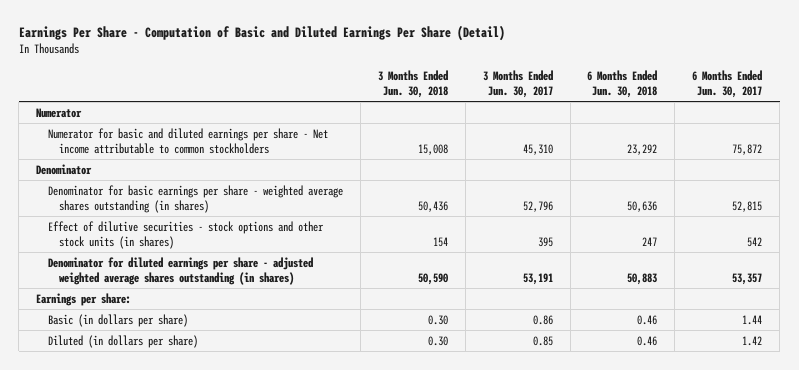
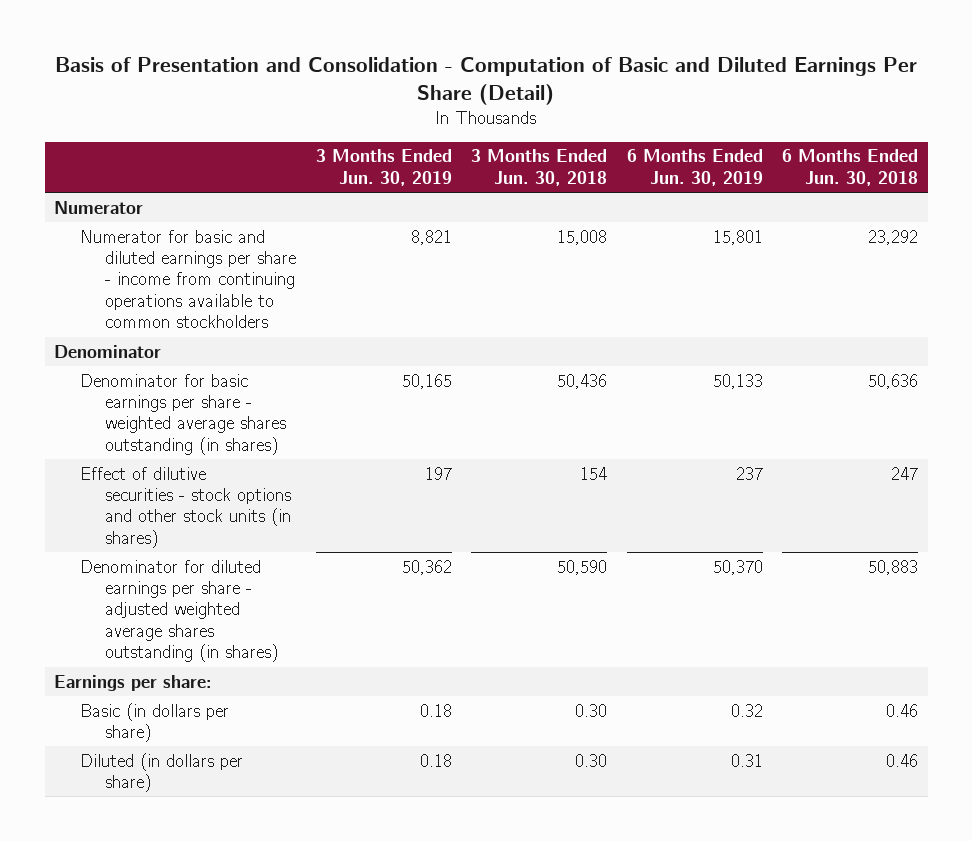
[18,25,505,42] Earnings Per Share - Computation of Basic and Diluted Earnings Per Share (Detail) -> [55,57,918,105] Basis of Presentation and Consolidation - Computation of Basic and Diluted Earnings Per Share (Detail)
[482,69,553,98] 3 Months Ended Jun. 30, 2017 -> none
[692,69,763,98] 6 Months Ended Jun. 30, 2017 -> none
none -> [315,149,452,186] 3 Months Ended Jun. 30, 2019
none -> [626,149,763,186] 6 Months Ended Jun. 30, 2019
[47,127,328,154] Numerator for basic and diluted earnings per share - Net income attributable to common stockholders -> [79,229,297,329] Numerator for basic and diluted earnings per share - income from continuing operations available to common stockholders

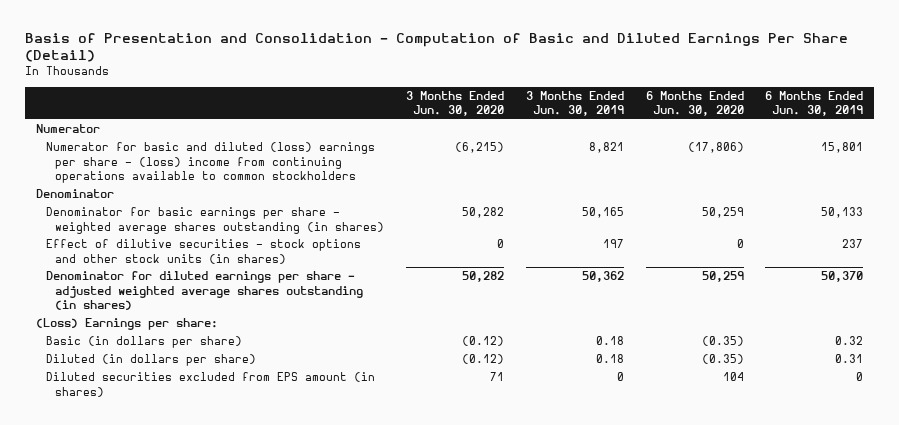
[471,149,608,186] 3 Months Ended Jun. 30, 2018 -> none
[782,149,919,186] 6 Months Ended Jun. 30, 2018 -> none
none -> [406,90,505,117] 3 Months Ended Jun. 30, 2020
none -> [645,90,744,117] 6 Months Ended Jun. 30, 2020
[79,229,297,329] Numerator for basic and diluted earnings per share - income from continuing operations available to common stockholders -> [45,142,375,184] Numerator for basic and diluted (loss) earnings per share - (loss) income from continuing operations available to common stockholders
[54,674,213,691] Earnings per share: -> [36,318,219,331] (Loss) Earnings per share:
none -> [45,372,375,397] Diluted securities excluded from EPS amount (in shares)

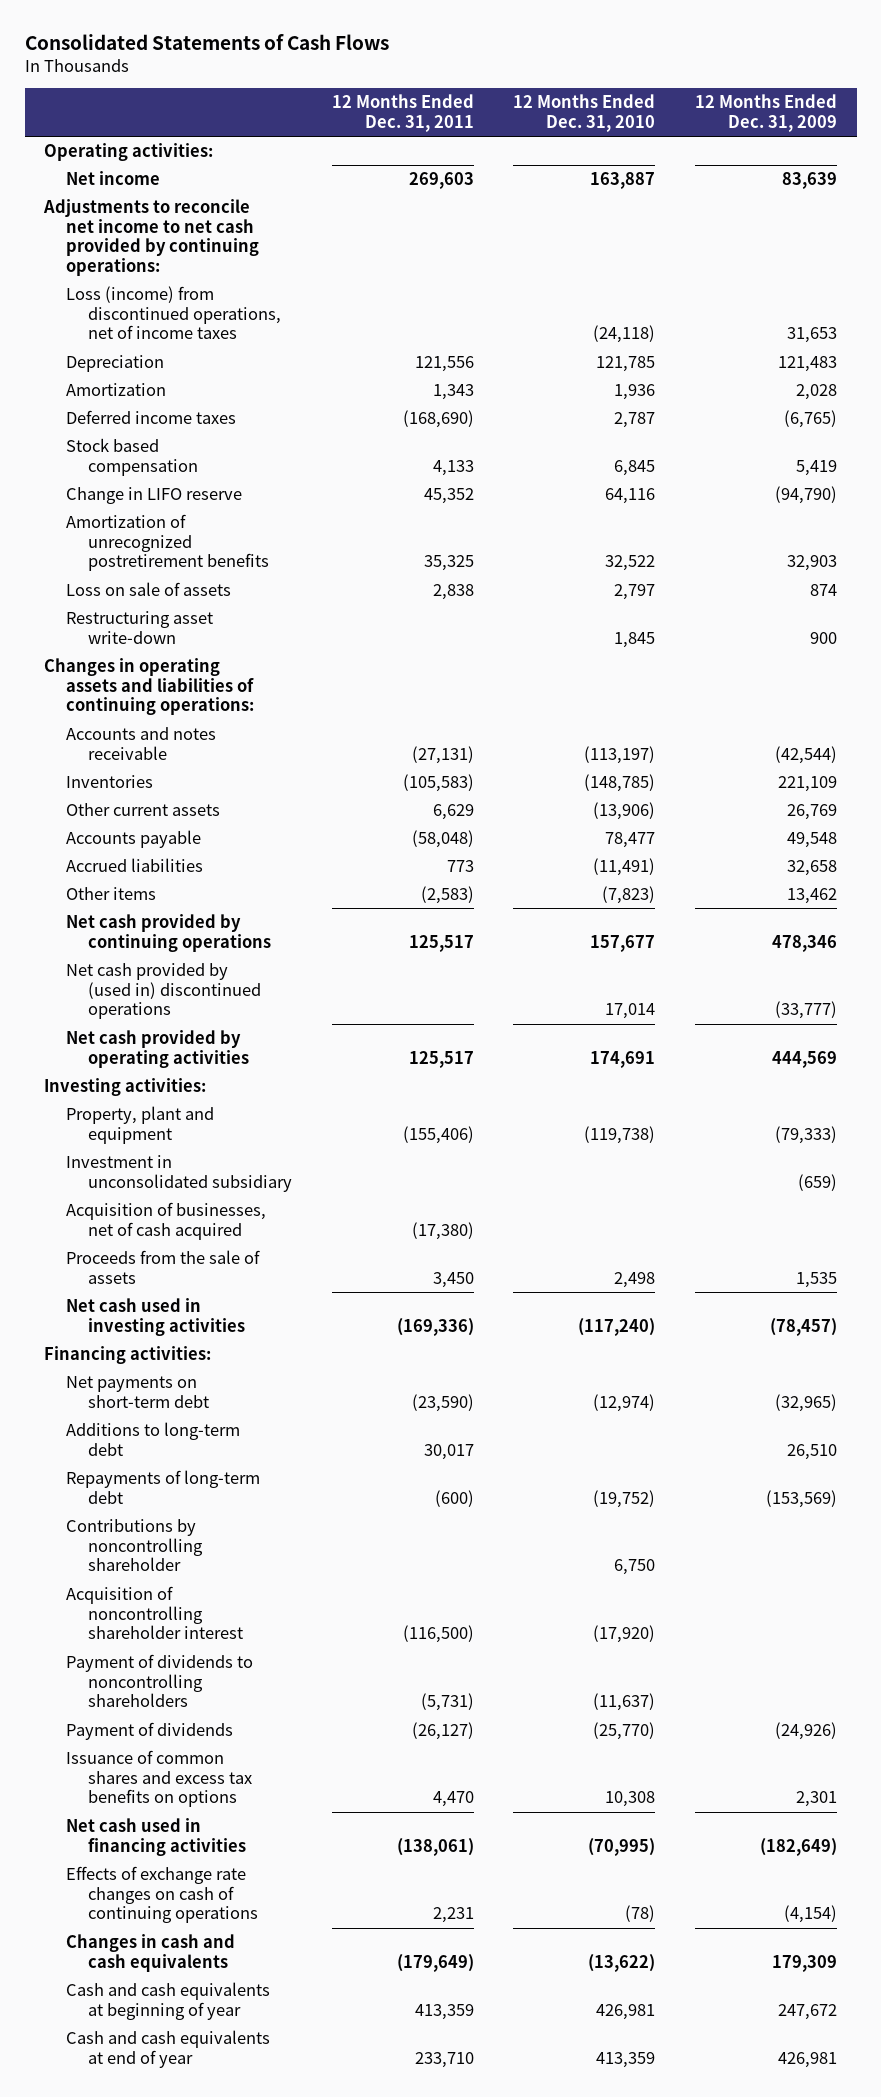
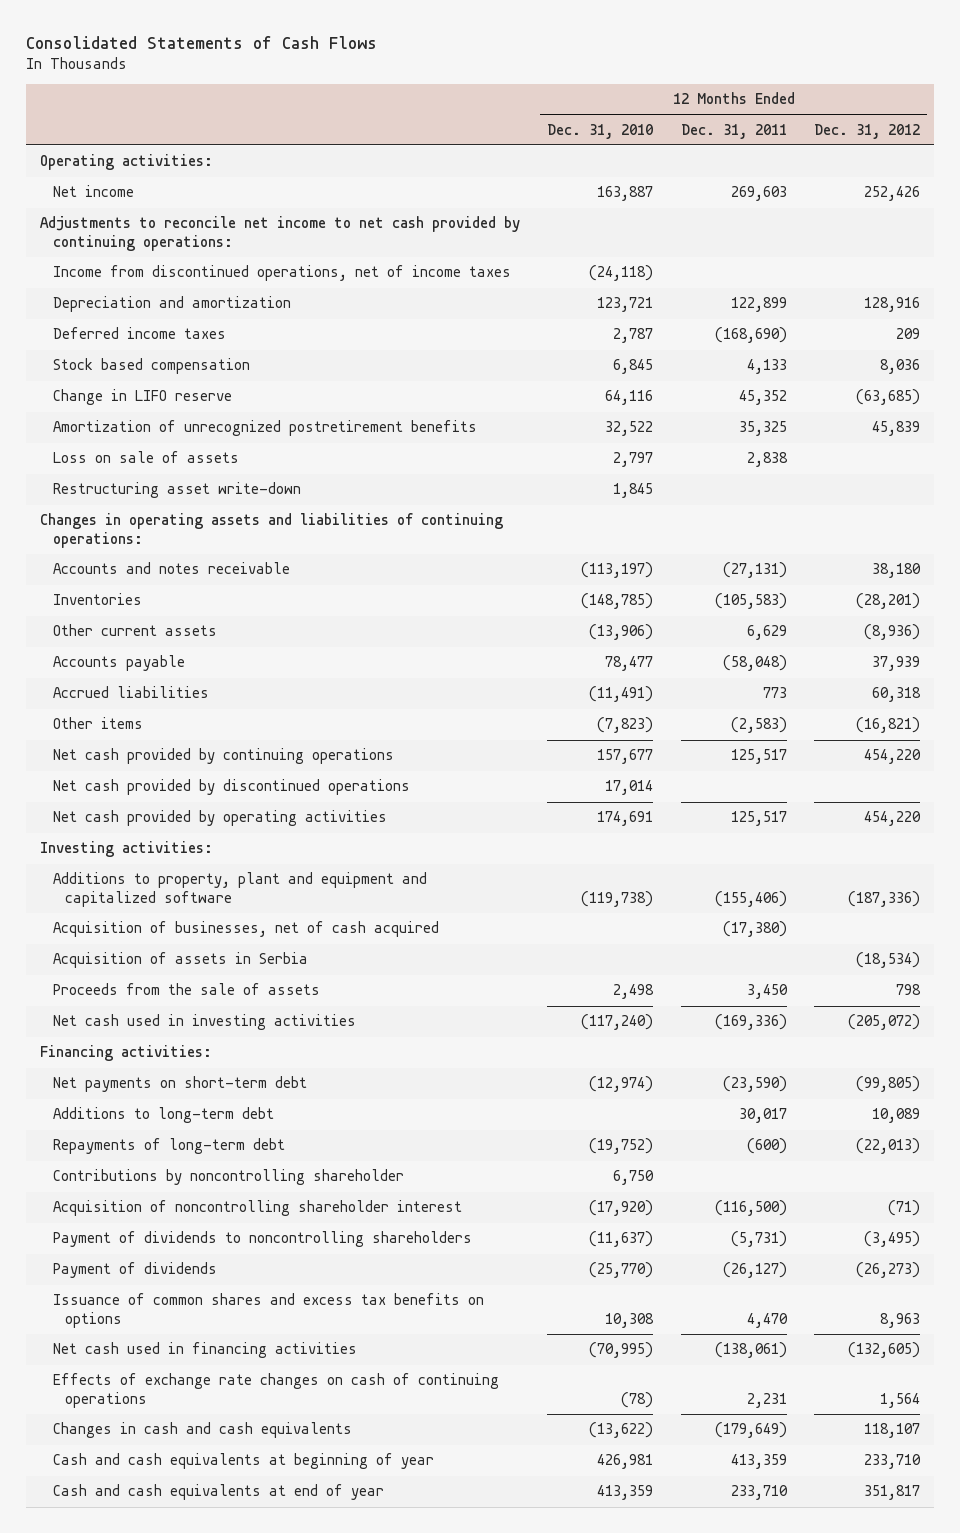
[694,94,837,133] 12 Months Ended Dec. 31, 2009 -> none
none -> [814,123,921,139] Dec. 31, 2012
[66,355,165,373] Depreciation -> none
[66,383,167,397] Amortization -> none
[66,286,282,340] Loss (income) from discontinued operations, net of income taxes -> [52,265,511,282] Income from discontinued operations, net of income taxes
none -> [52,296,291,313] Depreciation and amortization
[66,963,262,1020] Net cash provided by (used in) discontinued operations -> [52,779,410,796] Net cash provided by discontinued operations
[66,1155,293,1192] Investment in unconsolidated subsidiary -> none
[66,1106,215,1144] Property, plant and equipment -> [52,872,427,908] Additions to property, plant and equipment and capitalized software
none -> [52,952,308,969] Acquisition of assets in Serbia

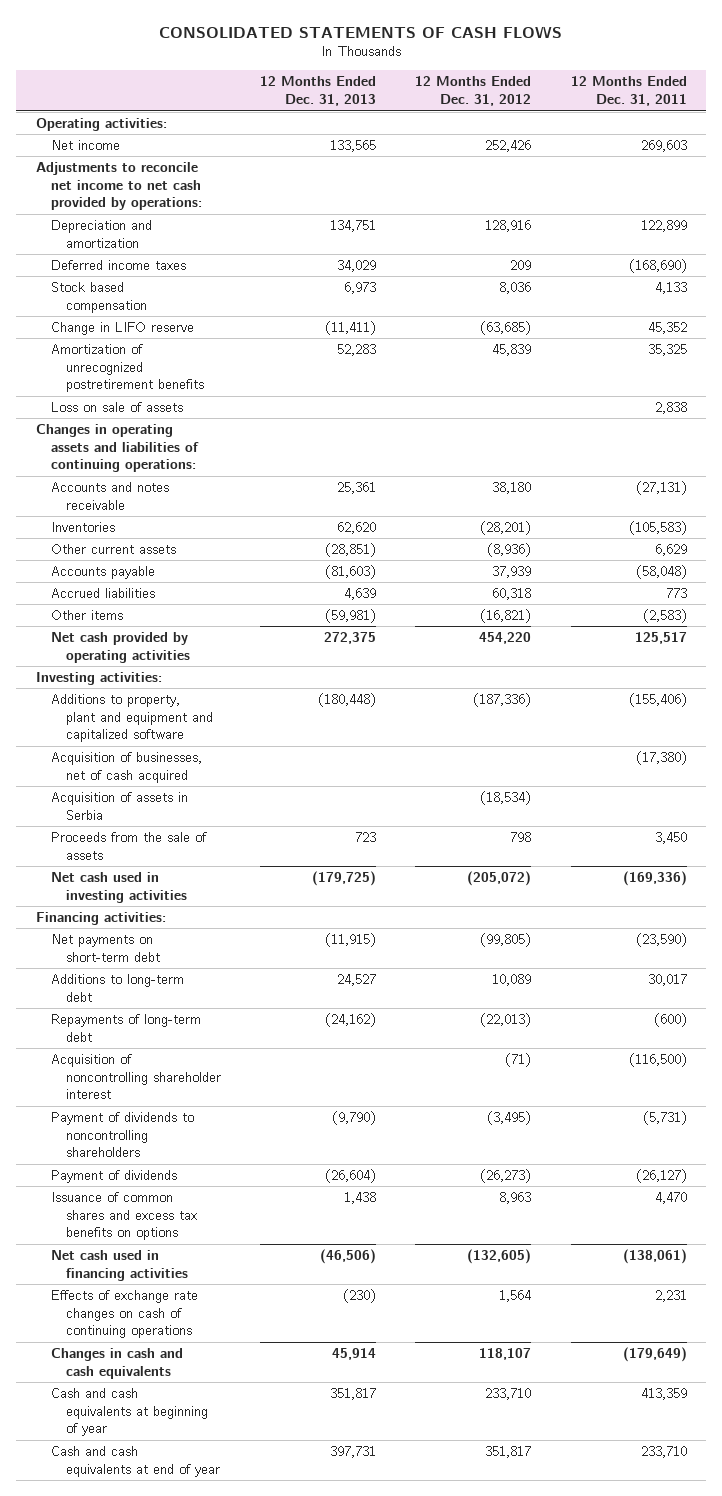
[26,36,378,50] Consolidated Statements of Cash Flows -> [159,25,563,38] CONSOLIDATED STATEMENTS OF CASH FLOWS
[547,123,654,139] Dec. 31, 2010 -> none
none -> [260,76,377,107] 12 Months Ended Dec. 31, 2013
[52,265,511,282] Income from discontinued operations, net of income taxes -> none
[39,216,520,252] Adjustments to reconcile net income to net cash provided by continuing operations: -> [35,162,202,211] Adjustments to reconcile net income to net cash provided by operations:
[52,482,301,499] Restructuring asset write-down -> none
[52,748,394,765] Net cash provided by continuing operations -> none
[52,779,410,796] Net cash provided by discontinued operations -> none
[52,1169,404,1186] Contributions by noncontrolling shareholder -> none

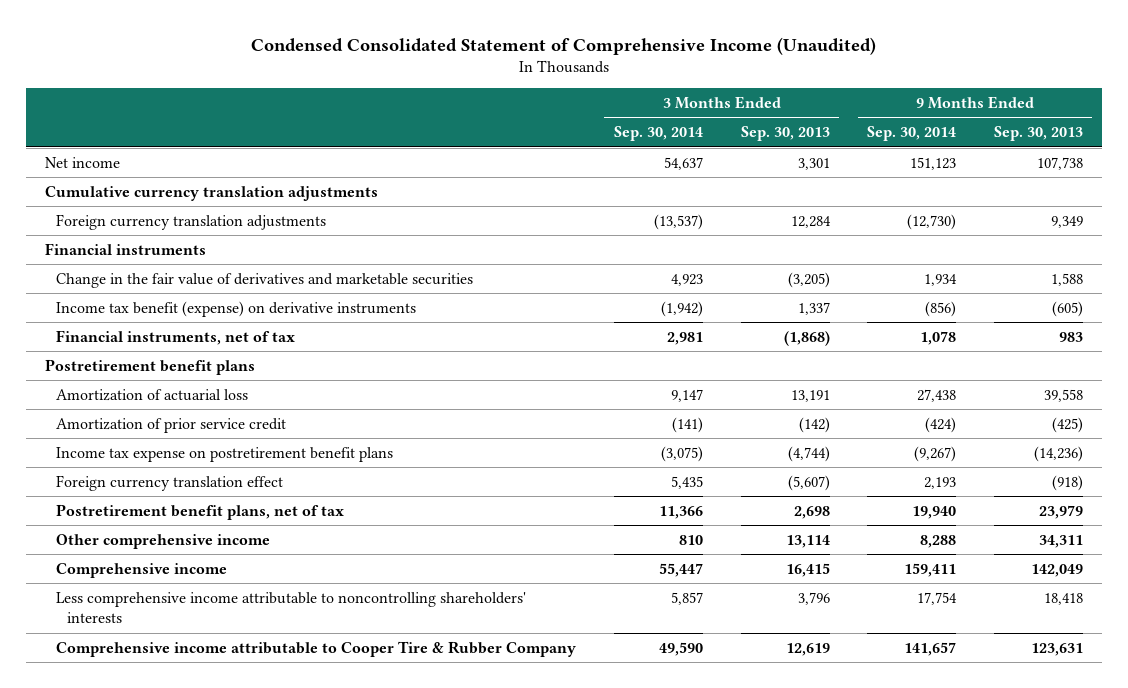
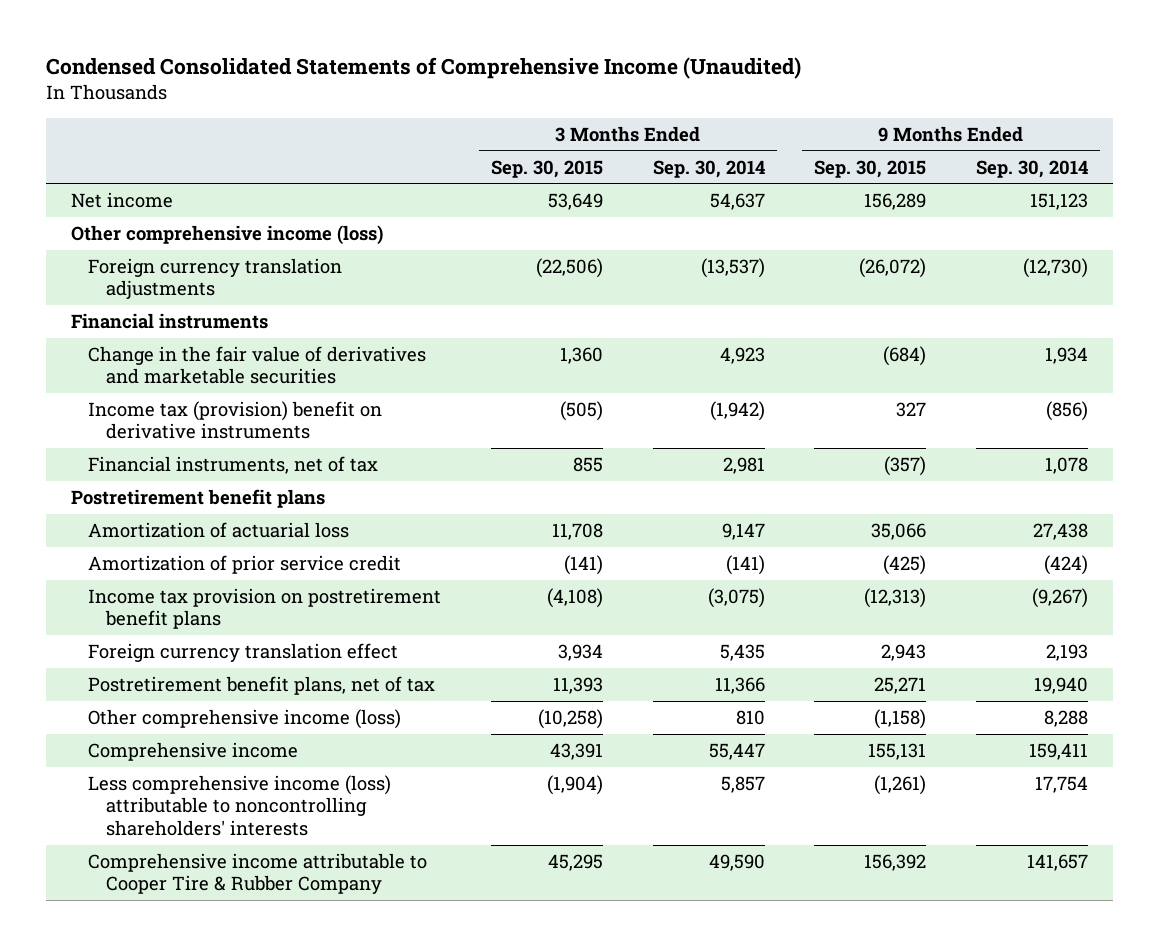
[250,36,876,55] Condensed Consolidated Statement of Comprehensive Income (Unaudited) -> [46,57,802,80] Condensed Consolidated Statements of Comprehensive Income (Unaudited)
[740,126,830,142] Sep. 30, 2013 -> none
[994,126,1084,142] Sep. 30, 2013 -> none
none -> [490,159,603,178] Sep. 30, 2015
none -> [814,159,927,178] Sep. 30, 2015
[44,185,378,201] Cumulative currency translation adjustments -> none
none -> [70,225,383,246] Other comprehensive income (loss)
[56,300,417,317] Income tax benefit (expense) on derivative instruments -> [88,401,383,440] Income tax (provision) benefit on derivative instruments
[56,446,394,462] Income tax expense on postretirement benefit plans -> [88,588,442,630] Income tax provision on postretirement benefit plans
[56,533,271,549] Other comprehensive income -> [88,709,402,730] Other comprehensive income (loss)
[56,591,527,624] Less comprehensive income attributable to noncontrolling shareholders' interests -> [88,775,392,836] Less comprehensive income (loss) attributable to noncontrolling shareholders' interests

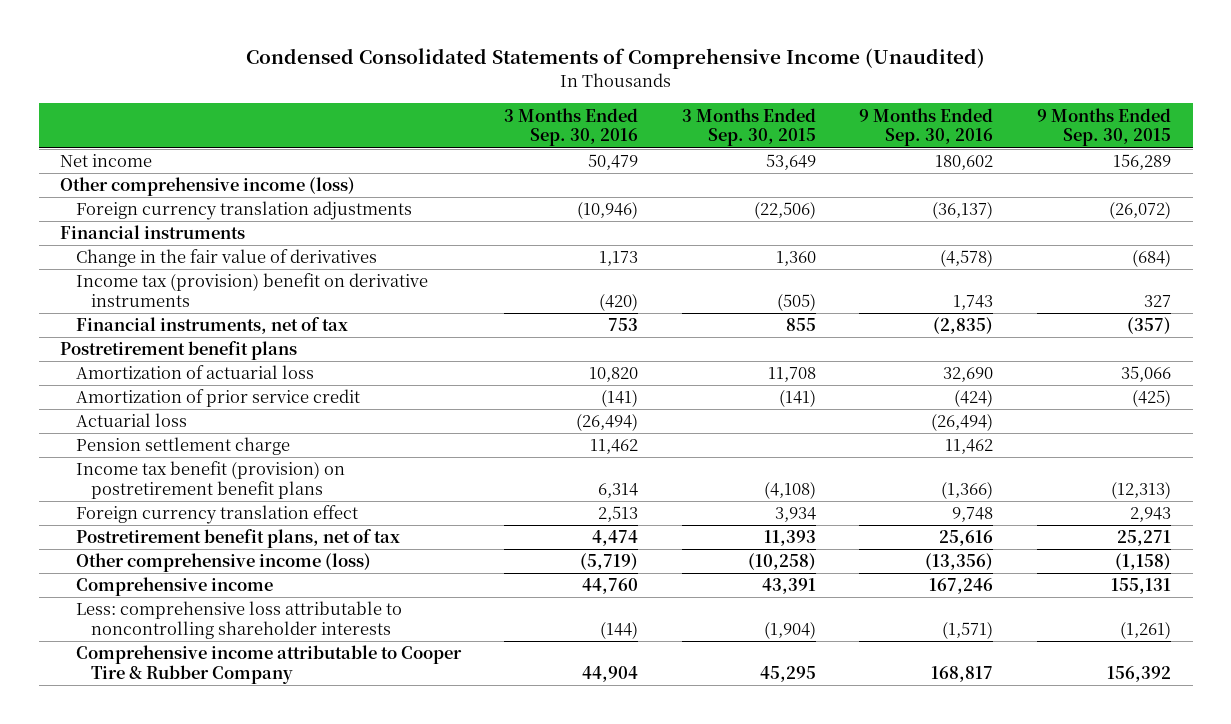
[652,159,765,178] Sep. 30, 2014 -> none
[975,159,1088,178] Sep. 30, 2014 -> none
none -> [504,107,639,147] 3 Months Ended Sep. 30, 2016
none -> [859,107,994,147] 9 Months Ended Sep. 30, 2016
[88,346,427,385] Change in the fair value of derivatives and marketable securities -> [75,249,377,268] Change in the fair value of derivatives
none -> [75,413,187,428] Actuarial loss
none -> [75,437,290,456] Pension settlement charge
[88,588,442,630] Income tax provision on postretirement benefit plans -> [75,461,345,500] Income tax benefit (provision) on postretirement benefit plans
[88,775,392,836] Less comprehensive income (loss) attributable to noncontrolling shareholders' interests -> [75,601,402,640] Less: comprehensive loss attributable to noncontrolling shareholder interests

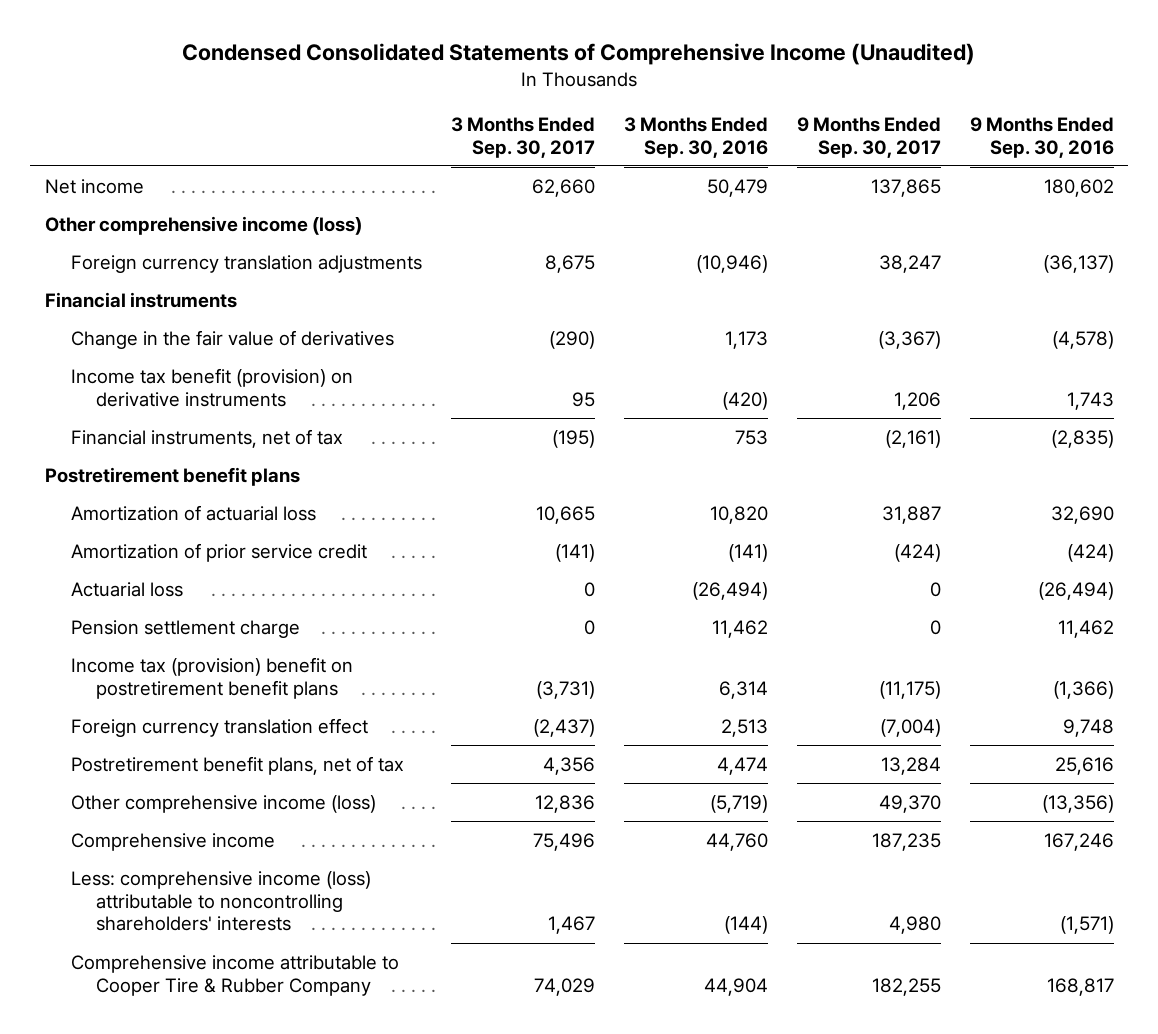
[681,107,816,147] 3 Months Ended Sep. 30, 2015 -> none
[1036,107,1171,147] 9 Months Ended Sep. 30, 2015 -> none
none -> [450,116,595,158] 3 Months Ended Sep. 30, 2017
none -> [796,116,941,158] 9 Months Ended Sep. 30, 2017
[75,273,428,308] Income tax (provision) benefit on derivative instruments -> [70,367,353,407] Income tax benefit (provision) on derivative instruments
[75,461,345,500] Income tax benefit (provision) on postretirement benefit plans -> [70,656,353,699] Income tax (provision) benefit on postretirement benefit plans
[75,601,402,640] Less: comprehensive loss attributable to noncontrolling shareholder interests -> [70,870,371,932] Less: comprehensive income (loss) attributable to noncontrolling shareholders' interests

